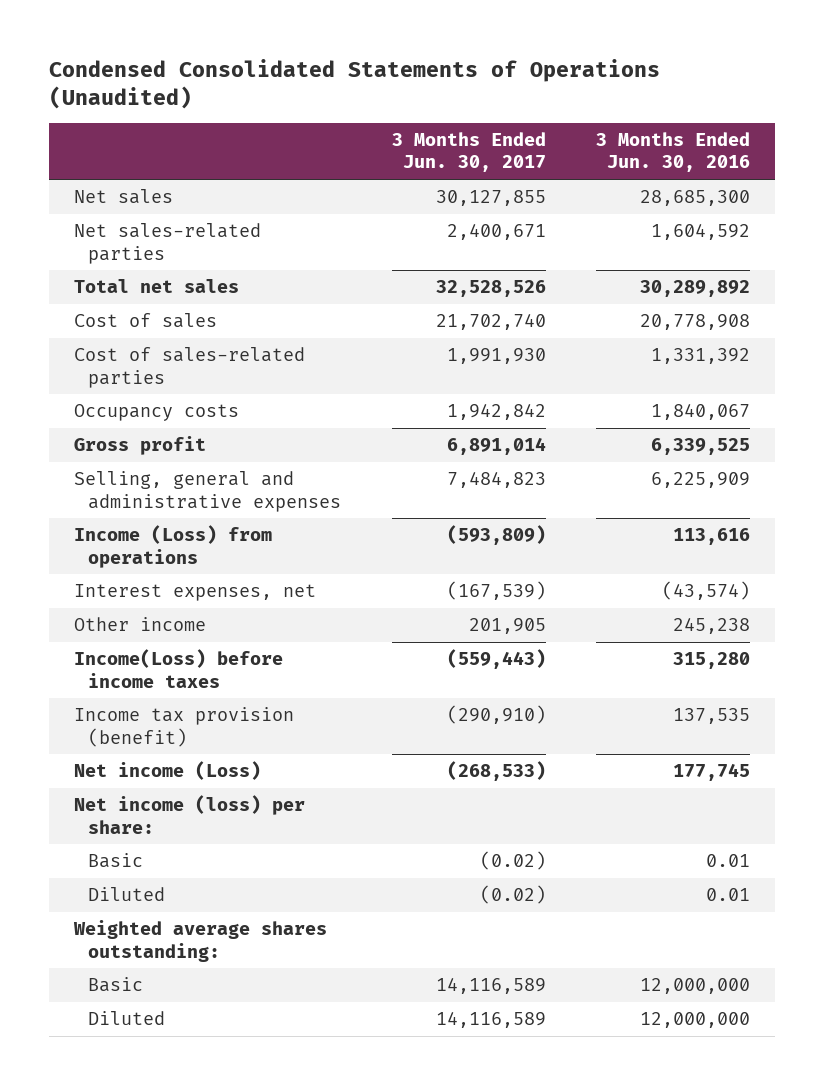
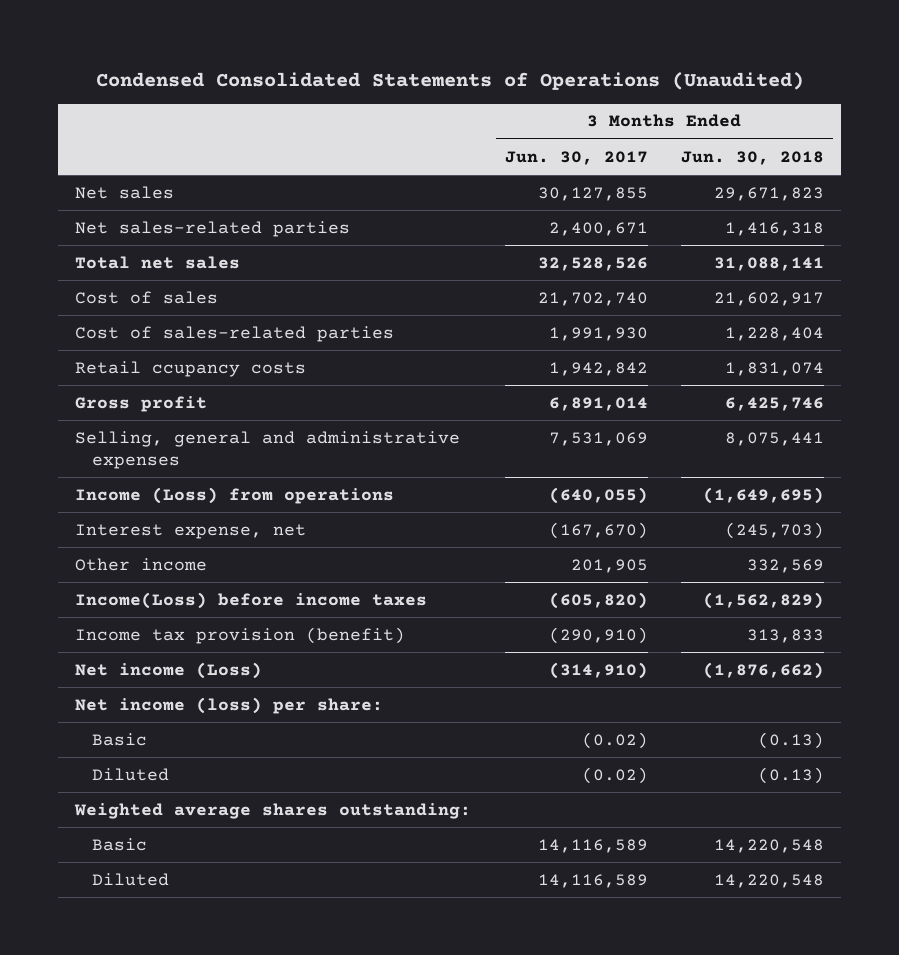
[596,132,751,173] 3 Months Ended Jun. 30, 2016 -> none
none -> [681,150,825,165] Jun. 30, 2018
[74,404,240,422] Occupancy costs -> [74,360,306,377] Retail ccupancy costs
[446,472,546,489] 7,484,823 -> [548,431,648,446] 7,531,069
[446,525,546,546] (593,809) -> [548,486,648,504] (640,055)
[74,584,317,602] Interest expenses, net -> [74,523,306,539] Interest expense, net
[446,581,546,601] (167,539) -> [548,521,648,539] (167,670)
[446,649,546,670] (559,443) -> [548,591,648,609] (605,820)
[446,761,546,782] (268,533) -> [548,661,648,679] (314,910)

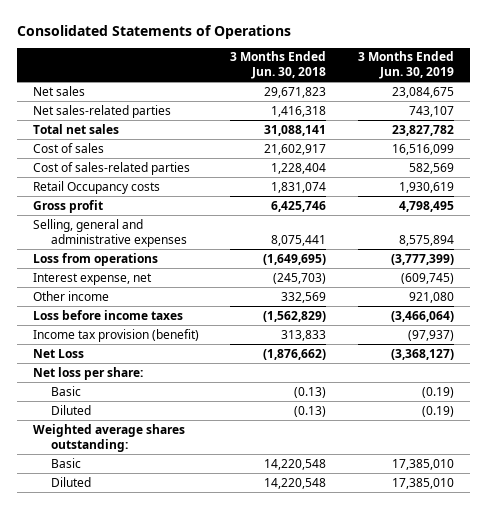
[95,71,804,90] Condensed Consolidated Statements of Operations (Unaudited) -> [16,24,291,39] Consolidated Statements of Operations
[504,150,648,165] Jun. 30, 2017 -> none
none -> [358,51,455,80] 3 Months Ended Jun. 30, 2019
[74,360,306,377] Retail ccupancy costs -> [32,180,160,194] Retail Occupancy costs
[74,486,394,504] Income (Loss) from operations -> [32,252,158,266] Loss from operations
[74,591,427,609] Income(Loss) before income taxes -> [32,309,183,320] Loss before income taxes
[74,661,262,679] Net income (Loss) -> [32,348,84,358] Net Loss
[74,696,383,714] Net income (loss) per share: -> [32,366,143,380] Net loss per share:

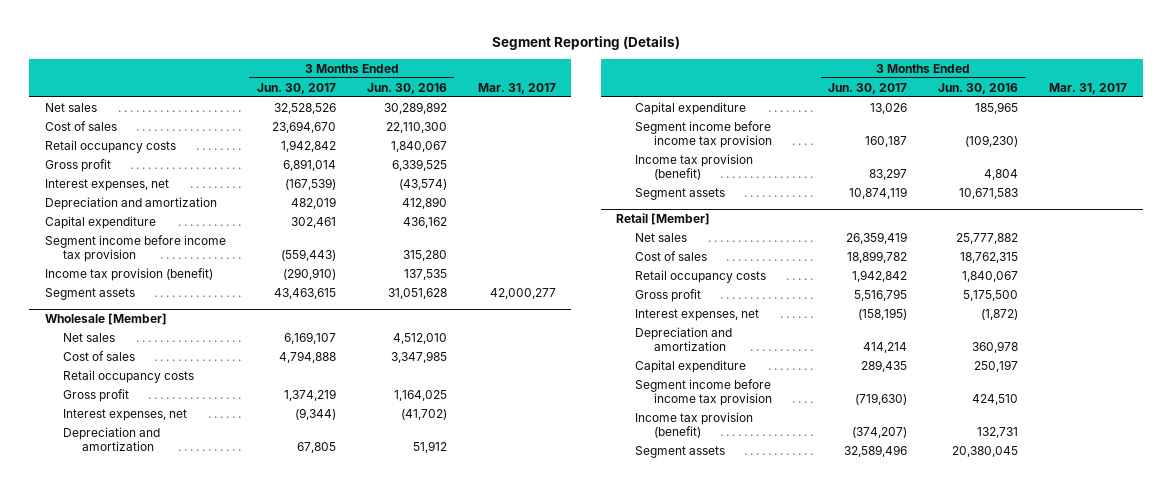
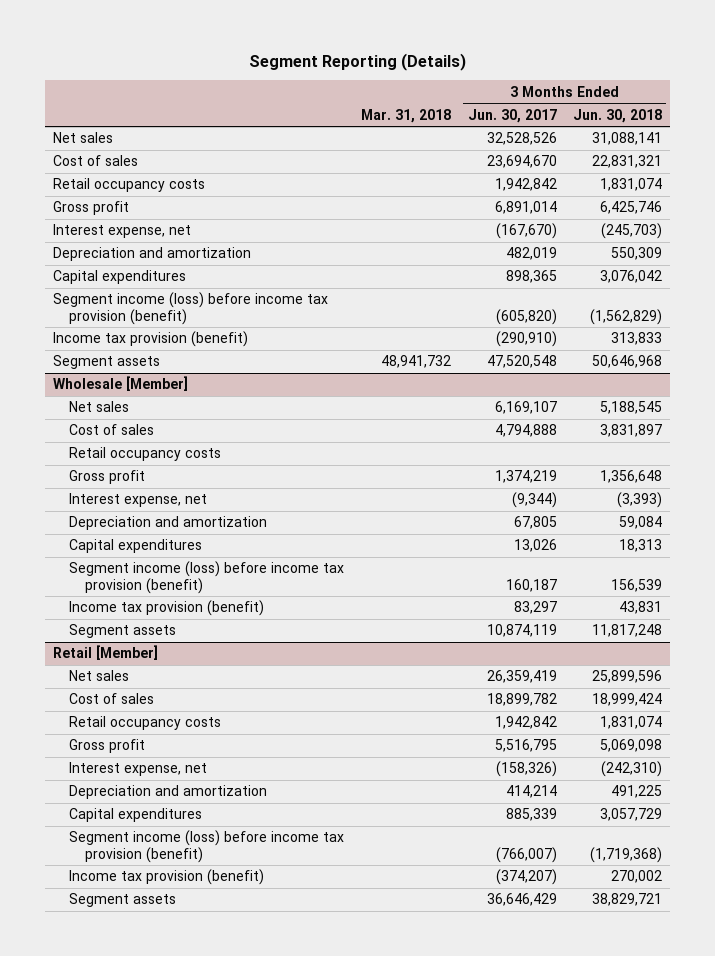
[366,82,447,94] Jun. 30, 2016 -> none
[477,82,556,94] Mar. 31, 2017 -> none
none -> [360,108,451,123] Mar. 31, 2018
none -> [573,108,663,123] Jun. 30, 2018
[44,178,169,191] Interest expenses, net -> [53,224,192,239] Interest expense, net
[284,177,336,190] (167,539) -> [495,223,557,240] (167,670)
[44,215,156,229] Capital expenditure -> [53,270,187,285] Capital expenditures
[290,216,336,228] 302,461 -> [505,270,557,284] 898,365
[44,234,226,263] Segment income before income tax provision -> [53,292,329,325] Segment income (loss) before income tax provision (benefit)
[280,249,336,262] (559,443) -> [495,308,557,325] (605,820)
[273,287,336,299] 43,463,615 -> [486,355,557,369] 47,520,548
[63,408,188,421] Interest expenses, net -> [69,493,208,508] Interest expense, net
[635,101,747,115] Capital expenditure -> [69,539,203,554] Capital expenditures
[635,120,773,149] Segment income before income tax provision -> [69,561,345,594] Segment income (loss) before income tax provision (benefit)
[635,308,760,321] Interest expenses, net -> [69,762,208,777] Interest expense, net
[858,307,908,320] (158,195) -> [495,761,557,778] (158,326)
[635,359,747,373] Capital expenditure -> [69,808,203,823] Capital expenditures
[861,359,908,372] 289,435 -> [505,808,557,822] 885,339
[635,378,773,407] Segment income before income tax provision -> [69,830,345,863] Segment income (loss) before income tax provision (benefit)
[855,393,908,406] (719,630) -> [495,846,557,863] (766,007)
[844,444,908,457] 32,589,496 -> [486,893,557,907] 36,646,429

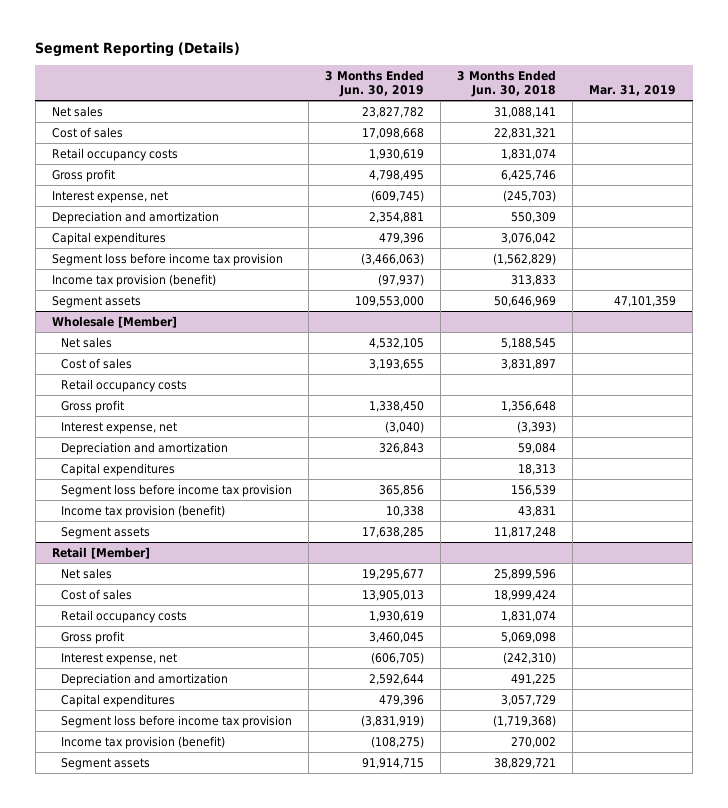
[360,108,451,123] Mar. 31, 2018 -> none
[467,108,557,123] Jun. 30, 2017 -> none
none -> [325,69,425,97] 3 Months Ended Jun. 30, 2019
none -> [589,84,677,96] Mar. 31, 2019
[53,292,329,325] Segment income (loss) before income tax provision (benefit) -> [51,252,283,266] Segment loss before income tax provision
[592,355,663,369] 50,646,968 -> [494,295,557,307] 50,646,969
[69,561,345,594] Segment income (loss) before income tax provision (benefit) -> [61,483,293,497] Segment loss before income tax provision
[69,830,345,863] Segment income (loss) before income tax provision (benefit) -> [61,714,293,728] Segment loss before income tax provision

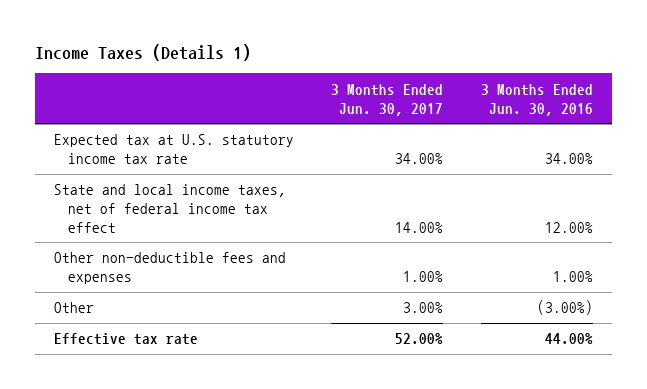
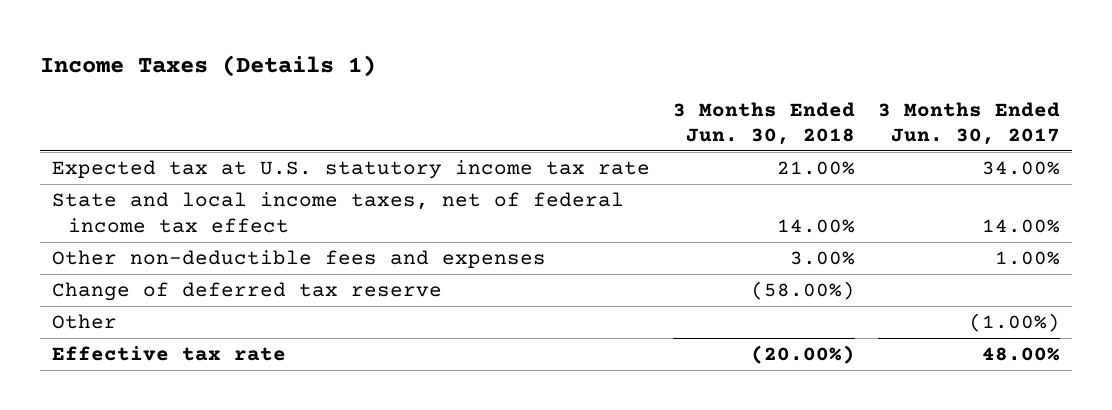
[481,83,594,116] 3 Months Ended Jun. 30, 2016 -> none
none -> [672,101,855,145] 3 Months Ended Jun. 30, 2018
none -> [51,282,442,302] Change of deferred tax reserve
[403,302,444,314] 3.00% -> [969,313,1061,333] (1.00%)
[395,333,444,345] 52.00% -> [982,347,1061,362] 48.00%

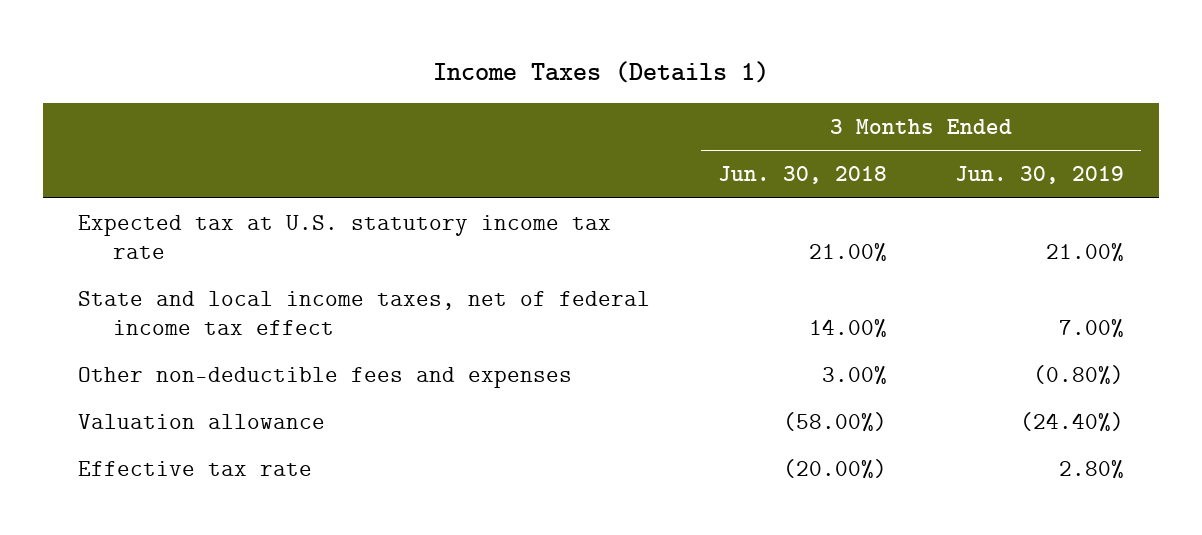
[878,101,1061,145] 3 Months Ended Jun. 30, 2017 -> none
none -> [955,166,1125,185] Jun. 30, 2019
[51,282,442,302] Change of deferred tax reserve -> none
[51,314,117,330] Other -> none
none -> [77,413,325,429] Valuation allowance

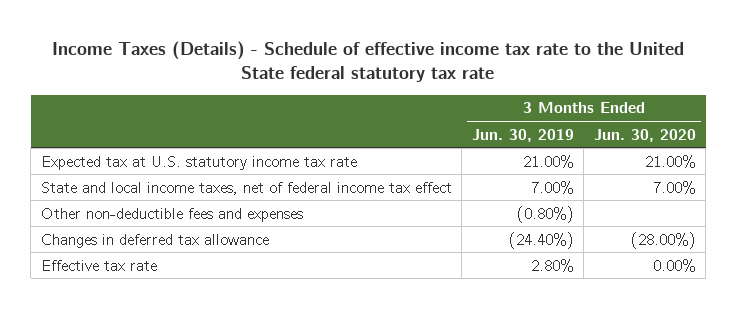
[433,60,770,83] Income Taxes (Details 1) -> [52,41,685,83] Income Taxes (Details) - Schedule of effective income tax rate to the United State federal statutory tax rate
[718,166,888,185] Jun. 30, 2018 -> none
none -> [593,128,696,142] Jun. 30, 2020
[77,413,325,429] Valuation allowance -> [40,233,269,248] Changes in deferred tax allowance

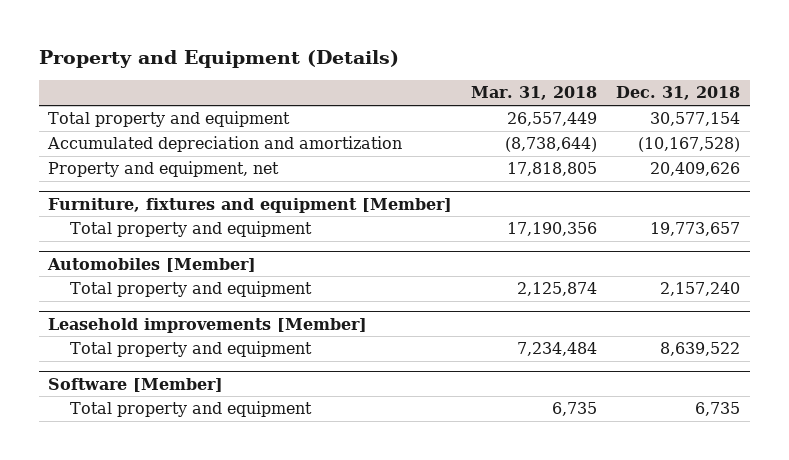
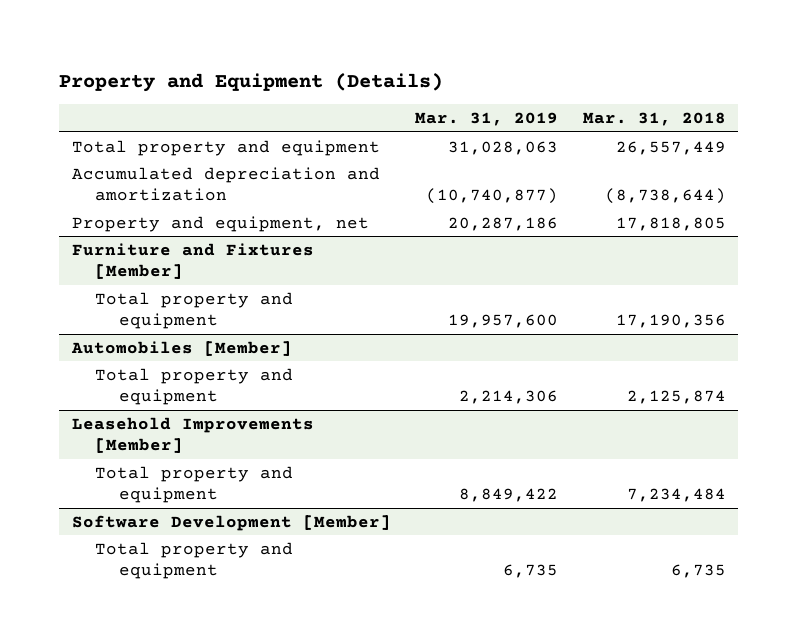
[616,86,741,101] Dec. 31, 2018 -> none
none -> [415,112,559,127] Mar. 31, 2019
[48,197,453,213] Furniture, fixtures and equipment [Member] -> [71,242,314,280] Furniture and Fixtures [Member]
[48,317,368,333] Leasehold improvements [Member] -> [71,416,314,454] Leasehold Improvements [Member]
[48,377,224,392] Software [Member] -> [71,514,391,531] Software Development [Member]

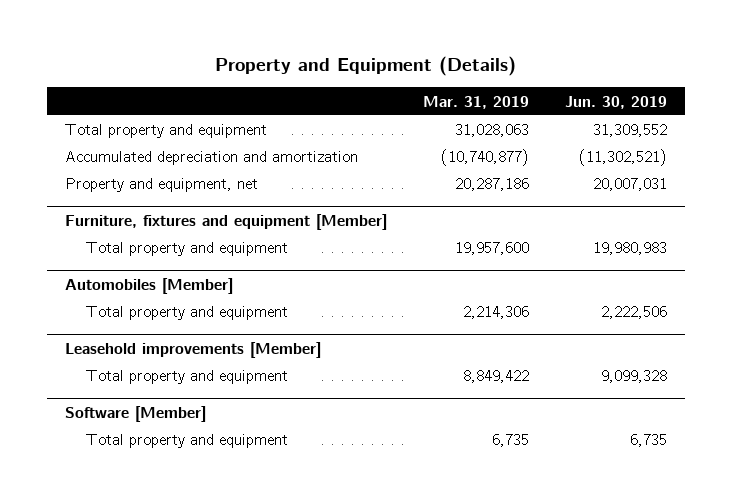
[582,112,726,127] Mar. 31, 2018 -> none
none -> [565,95,668,109] Jun. 30, 2019
[71,242,314,280] Furniture and Fixtures [Member] -> [64,213,387,230] Furniture, fixtures and equipment [Member]
[71,416,314,454] Leasehold Improvements [Member] -> [64,341,321,358] Leasehold improvements [Member]
[71,514,391,531] Software Development [Member] -> [64,405,206,422] Software [Member]

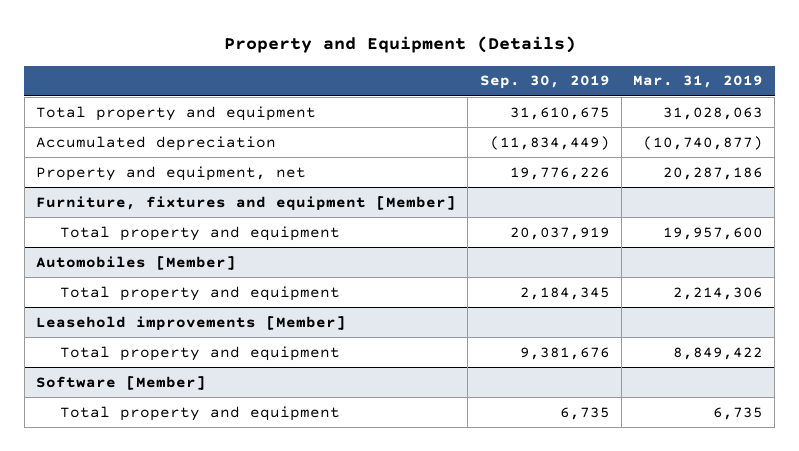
[565,95,668,109] Jun. 30, 2019 -> none
none -> [479,75,610,90] Sep. 30, 2019
[64,151,358,166] Accumulated depreciation and amortization -> [36,135,277,151] Accumulated depreciation

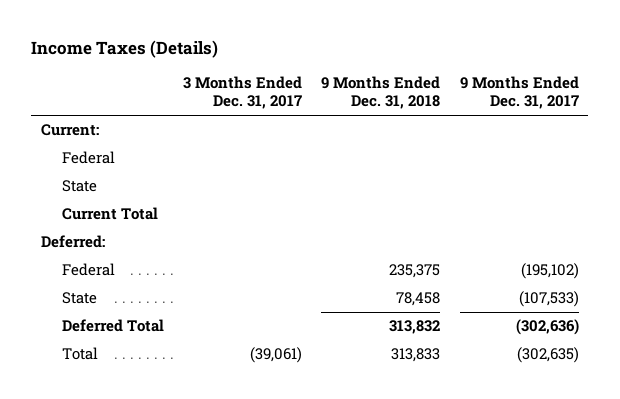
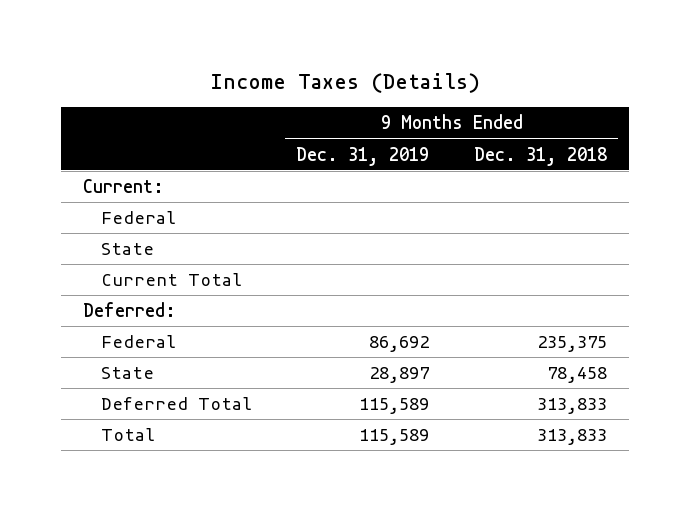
[183,76,303,110] 3 Months Ended Dec. 31, 2017 -> none
[459,76,579,110] 9 Months Ended Dec. 31, 2017 -> none
none -> [296,146,430,166] Dec. 31, 2019
[389,320,441,335] 313,832 -> [537,397,608,414] 313,833

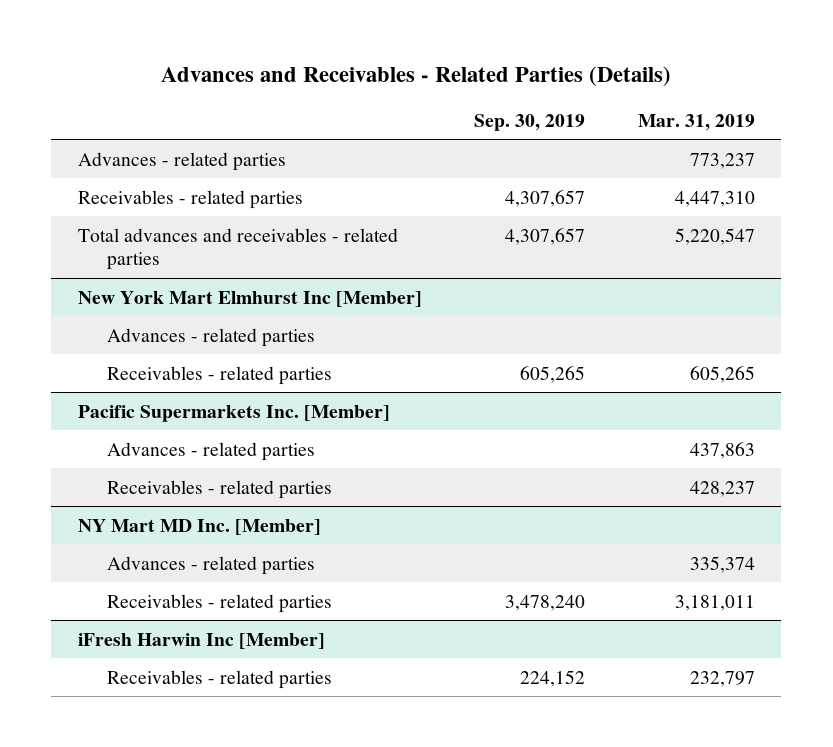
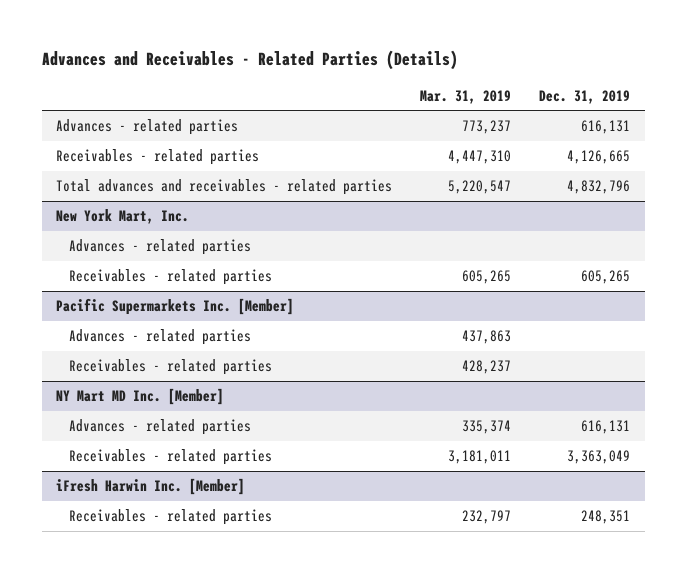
[474,113,586,131] Sep. 30, 2019 -> none
none -> [539,89,631,104] Dec. 31, 2019
[77,290,422,307] New York Mart Elmhurst Inc [Member] -> [55,209,189,225] New York Mart, Inc.
[77,632,325,649] iFresh Harwin Inc [Member] -> [55,478,245,496] iFresh Harwin Inc. [Member]

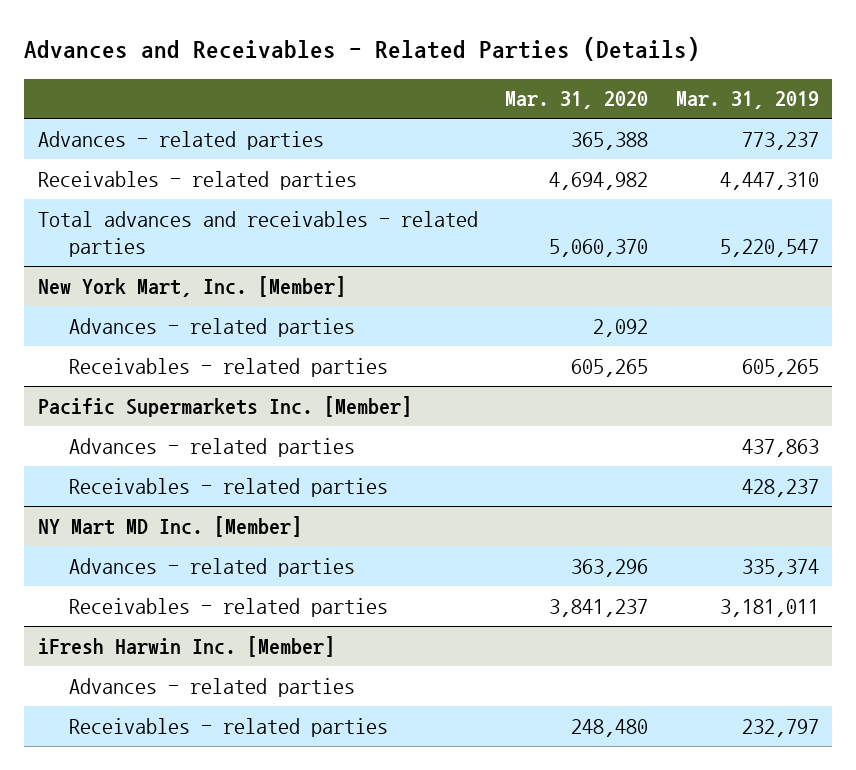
[539,89,631,104] Dec. 31, 2019 -> none
none -> [505,91,649,110] Mar. 31, 2020
[55,209,189,225] New York Mart, Inc. -> [37,275,346,297] New York Mart, Inc. [Member]
none -> [68,677,355,697] Advances - related parties

